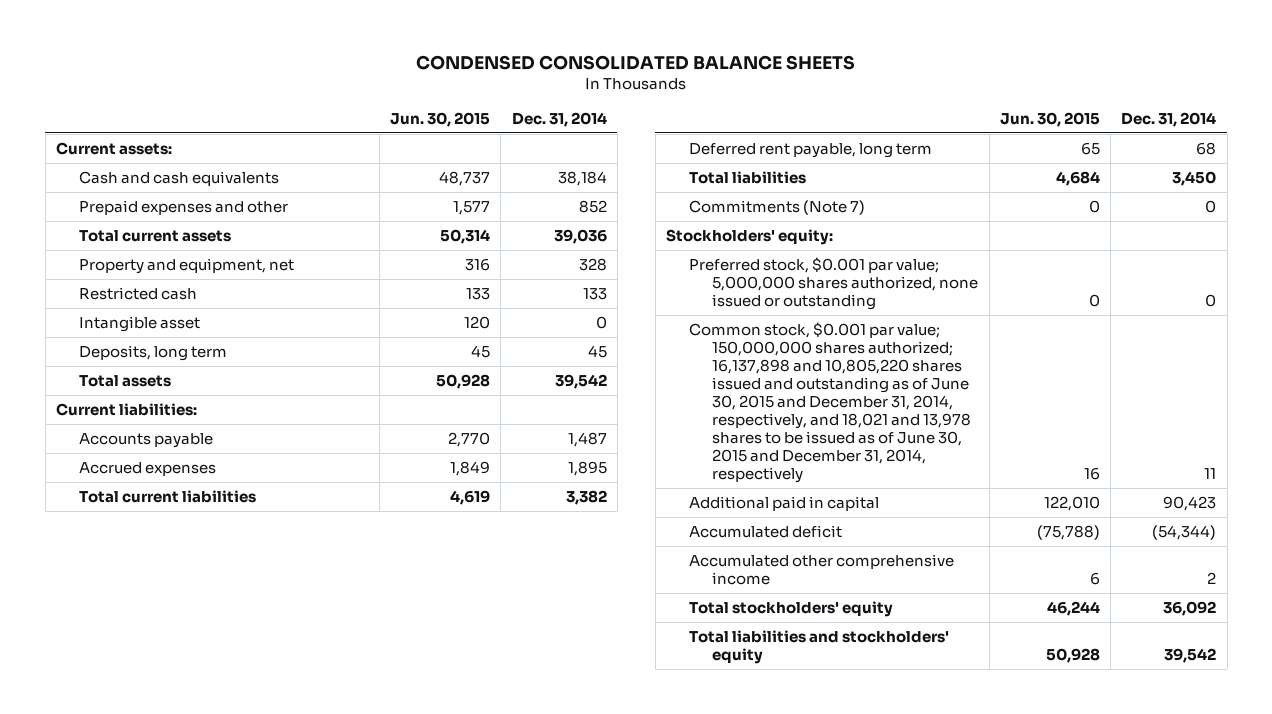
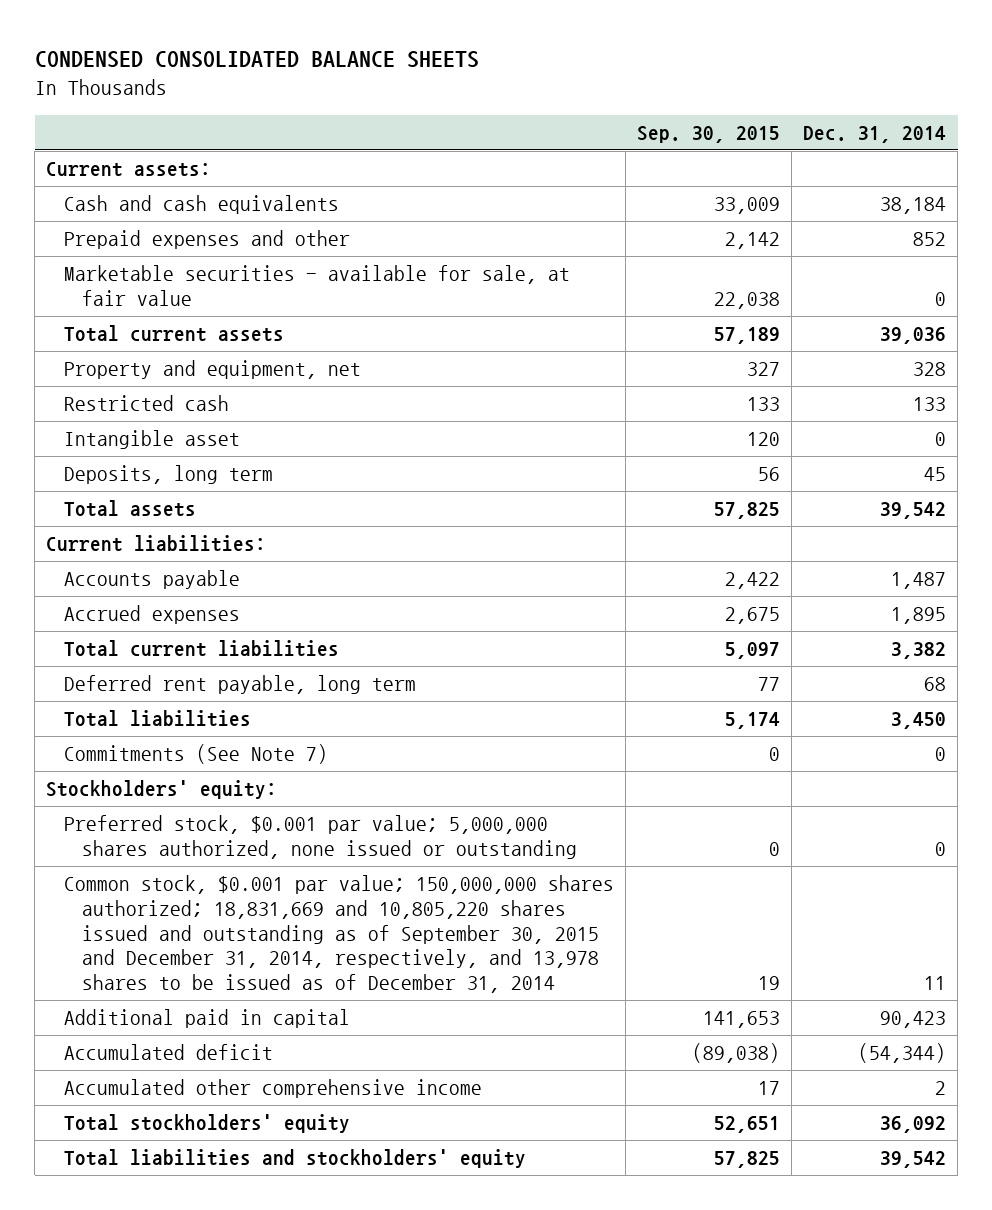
[390,111,491,127] Jun. 30, 2015 -> none
none -> [637,125,781,143] Sep. 30, 2015
none -> [63,265,570,306] Marketable securities - available for sale, at fair value
[689,199,866,215] Commitments (Note 7) -> [63,744,328,765] Commitments (See Note 7)
[689,321,972,484] Common stock, $0.001 par value; 150,000,000 shares authorized; 16,137,898 and 10,805,220 shares issued and outstanding as of June 30, 2015 and December 31, 2014, respectively, and 18,021 and 13,978 shares to be issued as of June 30, 2015 and December 31, 2014, respectively -> [63,875,614,994] Common stock, $0.001 par value; 150,000,000 shares authorized; 18,831,669 and 10,805,220 shares issued and outstanding as of September 30, 2015 and December 31, 2014, respectively, and 13,978 shares to be issued as of December 31, 2014

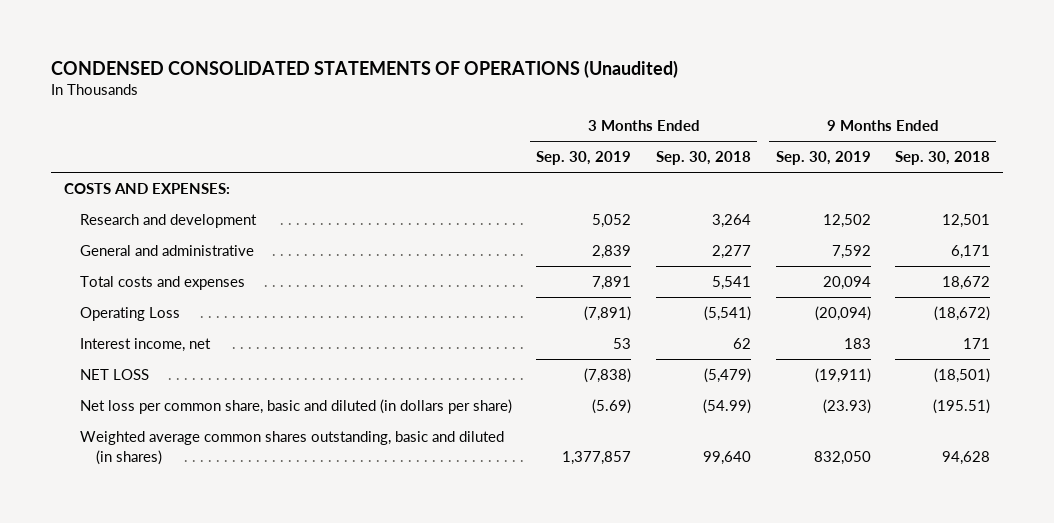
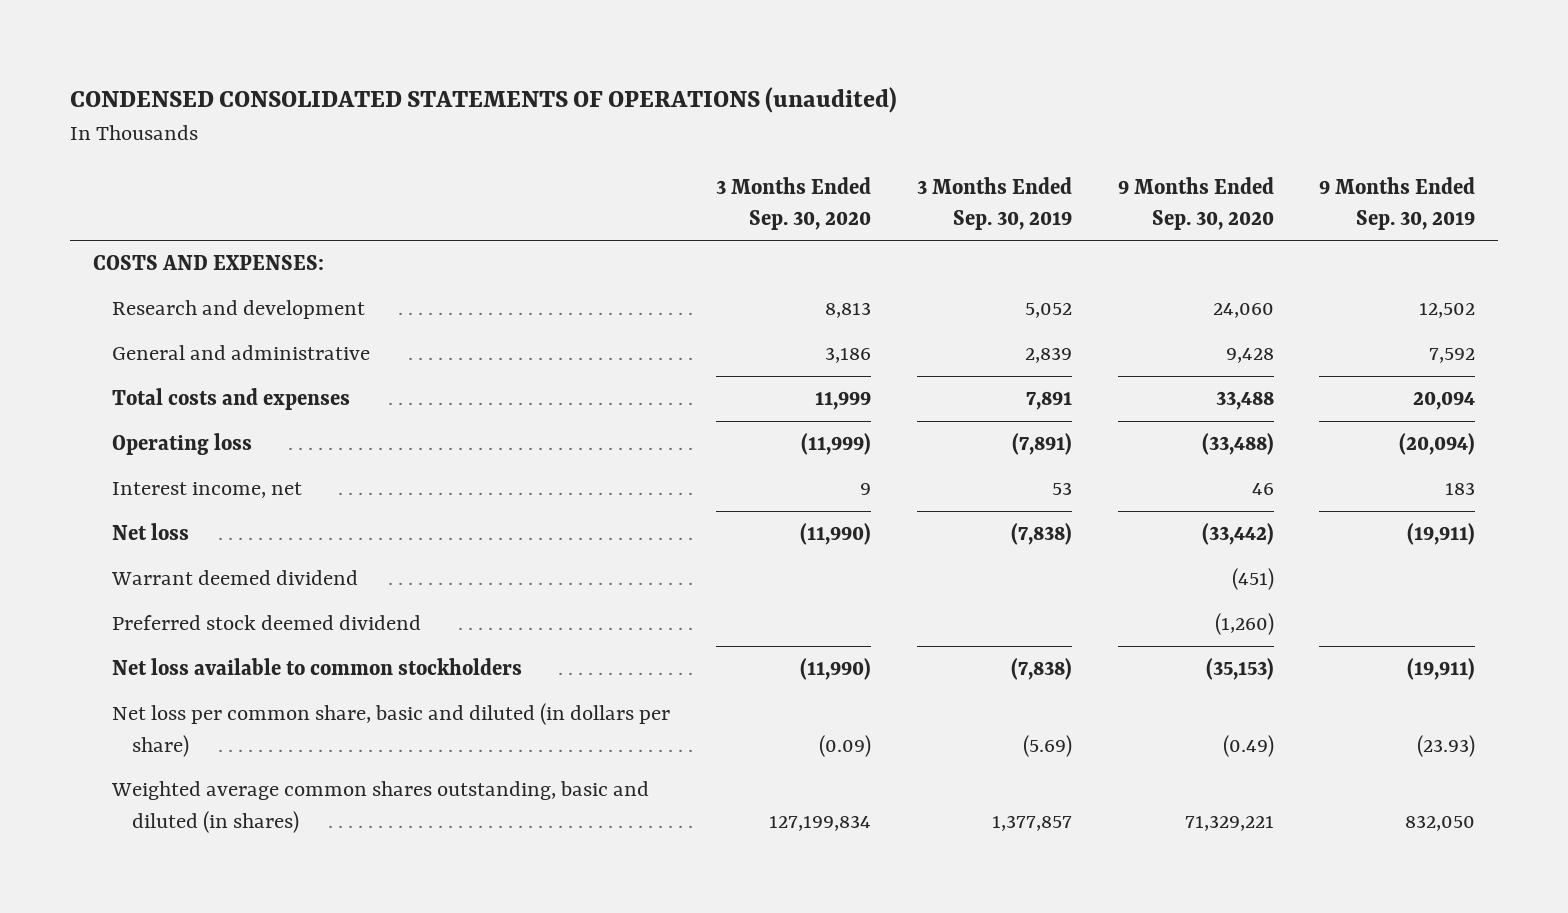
[51,59,679,78] CONDENSED CONSOLIDATED STATEMENTS OF OPERATIONS (Unaudited) -> [69,87,897,114] CONDENSED CONSOLIDATED STATEMENTS OF OPERATIONS (unaudited)
[656,151,752,166] Sep. 30, 2018 -> none
[895,151,991,166] Sep. 30, 2018 -> none
none -> [716,176,872,230] 3 Months Ended Sep. 30, 2020
none -> [1117,176,1274,230] 9 Months Ended Sep. 30, 2020
[79,306,180,321] Operating Loss -> [112,433,253,456] Operating loss
[79,368,149,380] NET LOSS -> [112,523,190,541] Net loss
none -> [111,570,359,586] Warrant deemed dividend
none -> [112,615,422,631] Preferred stock deemed dividend
none -> [112,658,523,676] Net loss available to common stockholders

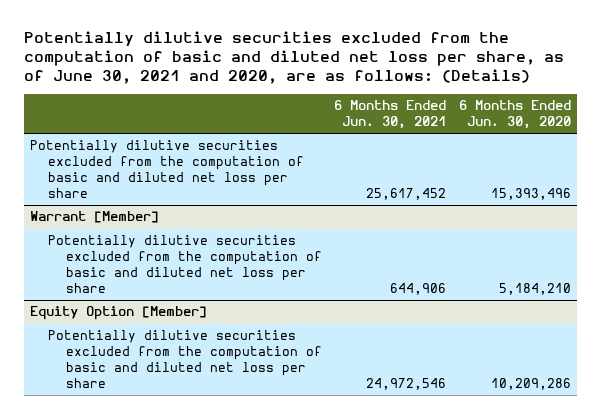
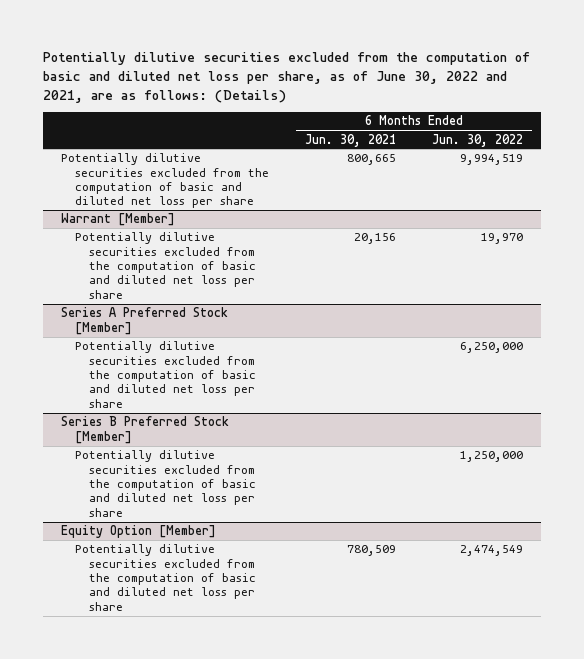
[23,30,564,85] Potentially dilutive securities excluded from the computation of basic and diluted net loss per share, as of June 30, 2021 and 2020, are as follows: (Details) -> [42,51,530,103] Potentially dilutive securities excluded from the computation of basic and diluted net loss per share, as of June 30, 2022 and 2021, are as follows: (Details)
[458,100,571,129] 6 Months Ended Jun. 30, 2020 -> none
none -> [432,133,524,147] Jun. 30, 2022
[366,187,447,200] 25,617,452 -> [346,154,396,166] 800,665
[390,282,447,295] 644,906 -> [353,233,396,245] 20,156
none -> [60,307,228,335] Series A Preferred Stock [Member]
none -> [74,341,256,408] Potentially dilutive securities excluded from the computation of basic and diluted net loss per share
none -> [60,416,229,444] Series B Preferred Stock [Member]
none -> [74,450,256,517] Potentially dilutive securities excluded from the computation of basic and diluted net loss per share
[366,377,447,390] 24,972,546 -> [346,545,396,557] 780,509

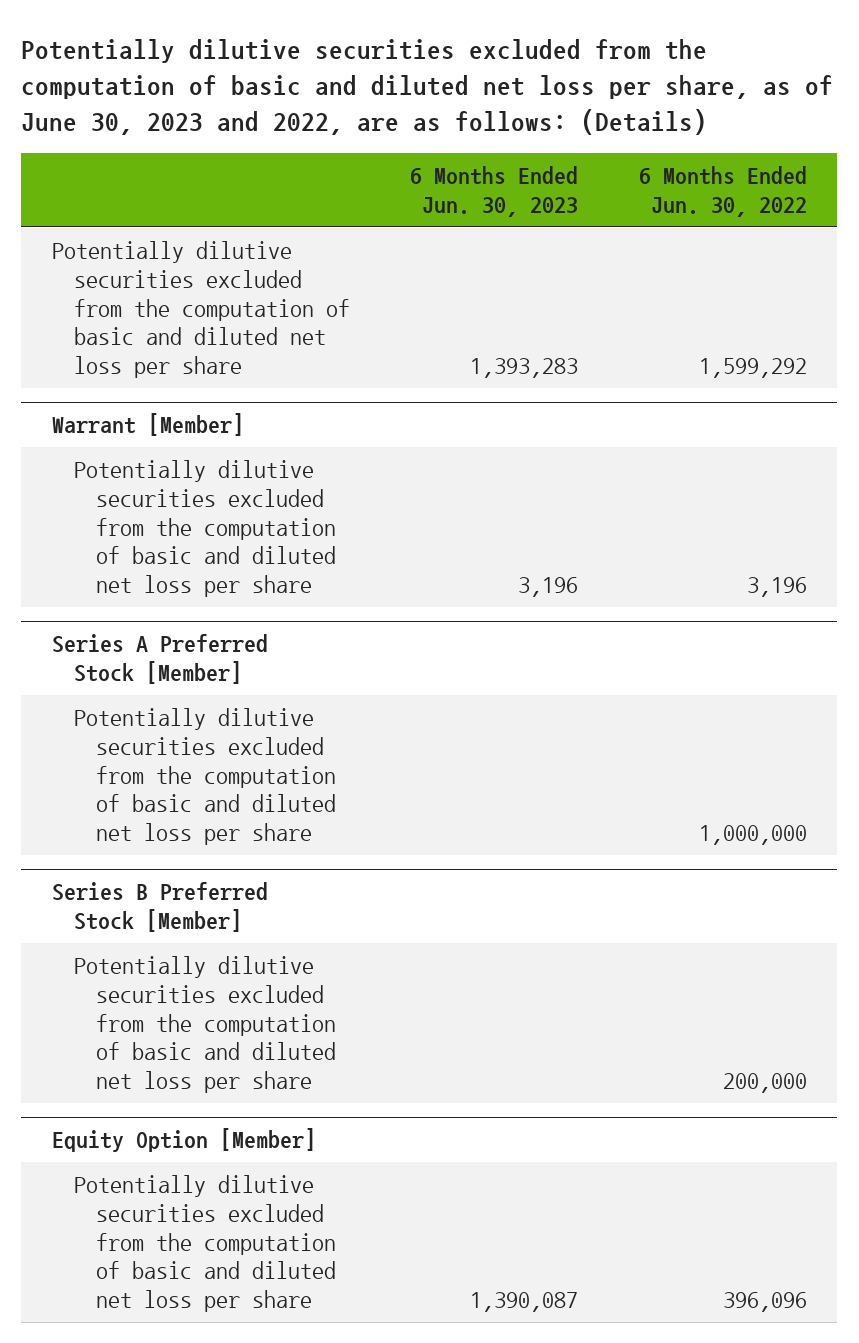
[42,51,530,103] Potentially dilutive securities excluded from the computation of basic and diluted net loss per share, as of June 30, 2022 and 2021, are as follows: (Details) -> [21,38,834,136] Potentially dilutive securities excluded from the computation of basic and diluted net loss per share, as of June 30, 2023 and 2022, are as follows: (Details)
[304,133,396,147] Jun. 30, 2021 -> none
none -> [410,166,579,218] 6 Months Ended Jun. 30, 2023
[460,154,524,166] 9,994,519 -> [698,358,807,379] 1,599,292
[481,233,524,245] 19,970 -> [746,577,807,598] 3,196
[460,342,524,354] 6,250,000 -> [698,825,807,846] 1,000,000
[460,451,524,463] 1,250,000 -> [722,1073,807,1094] 200,000
[460,545,524,557] 2,474,549 -> [722,1292,807,1313] 396,096

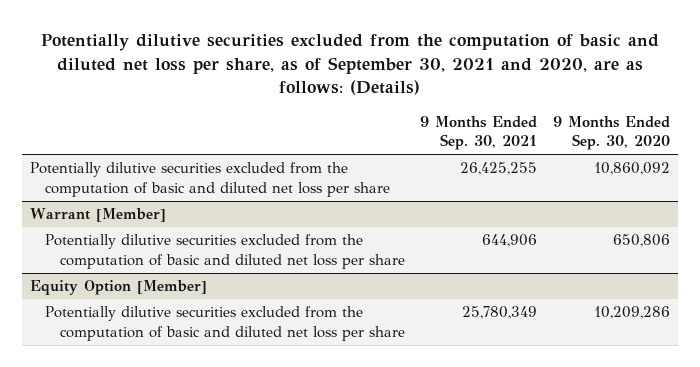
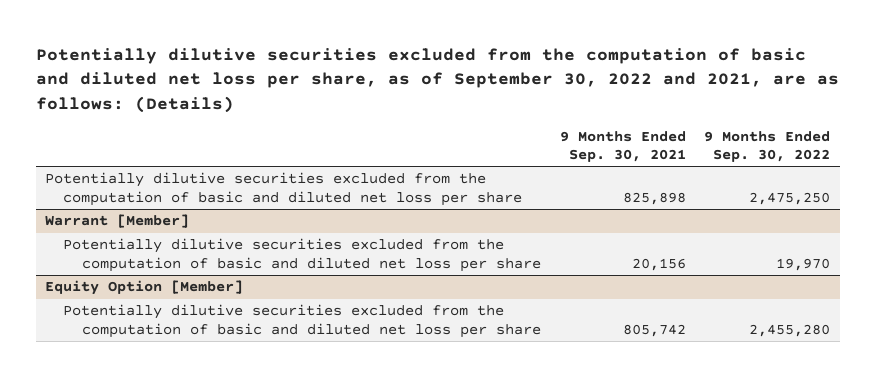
[41,34,660,96] Potentially dilutive securities excluded from the computation of basic and diluted net loss per share, as of September 30, 2021 and 2020, are as follows: (Details) -> [35,47,839,113] Potentially dilutive securities excluded from the computation of basic and diluted net loss per share, as of September 30, 2022 and 2021, are as follows: (Details)
[552,116,670,151] 9 Months Ended Sep. 30, 2020 -> none
none -> [704,130,831,162] 9 Months Ended Sep. 30, 2022
[460,162,538,176] 26,425,255 -> [622,191,686,205] 825,898
[482,234,538,248] 644,906 -> [631,257,686,271] 20,156
[462,306,538,320] 25,780,349 -> [622,323,686,337] 805,742

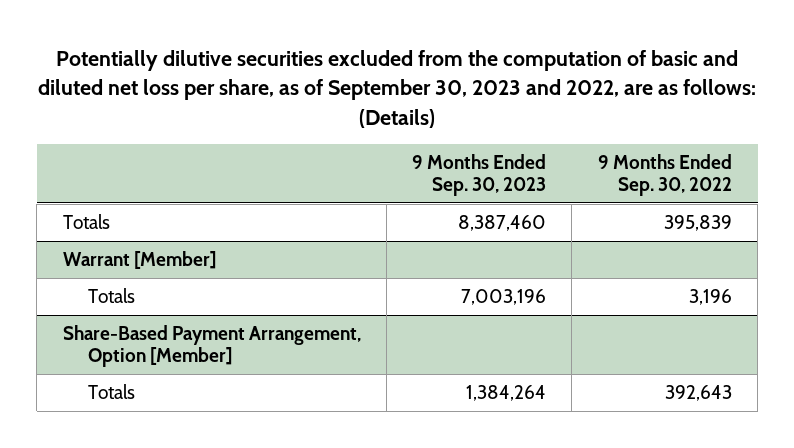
[35,47,839,113] Potentially dilutive securities excluded from the computation of basic and diluted net loss per share, as of September 30, 2022 and 2021, are as follows: (Details) -> [38,50,757,128] Potentially dilutive securities excluded from the computation of basic and diluted net loss per share, as of September 30, 2023 and 2022, are as follows: (Details)
[559,130,686,162] 9 Months Ended Sep. 30, 2021 -> none
none -> [412,153,547,196] 9 Months Ended Sep. 30, 2023
[44,172,523,206] Potentially dilutive securities excluded from the computation of basic and diluted net loss per share -> none
none -> [62,214,110,230] Totals
[63,238,541,272] Potentially dilutive securities excluded from the computation of basic and diluted net loss per share -> none
[44,280,243,296] Equity Option [Member] -> none
[63,304,541,338] Potentially dilutive securities excluded from the computation of basic and diluted net loss per share -> none
none -> [87,288,135,304] Totals
none -> [62,325,361,368] Share-Based Payment Arrangement, Option [Member]
none -> [87,384,135,400] Totals

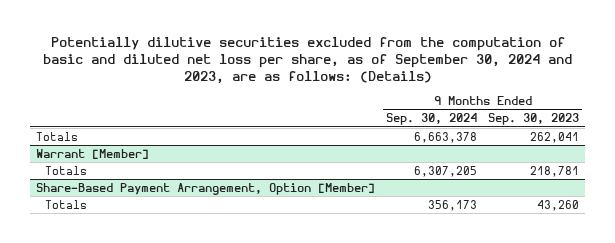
[38,50,757,128] Potentially dilutive securities excluded from the computation of basic and diluted net loss per share, as of September 30, 2023 and 2022, are as follows: (Details) -> [42,37,572,85] Potentially dilutive securities excluded from the computation of basic and diluted net loss per share, as of September 30, 2024 and 2023, are as follows: (Details)
[597,153,732,196] 9 Months Ended Sep. 30, 2022 -> none
none -> [386,113,478,126] Sep. 30, 2024
[458,215,547,232] 8,387,460 -> [530,131,580,143] 262,041
[461,289,547,306] 7,003,196 -> [530,165,580,177] 218,781
[466,385,547,402] 1,384,264 -> [537,199,580,211] 43,260

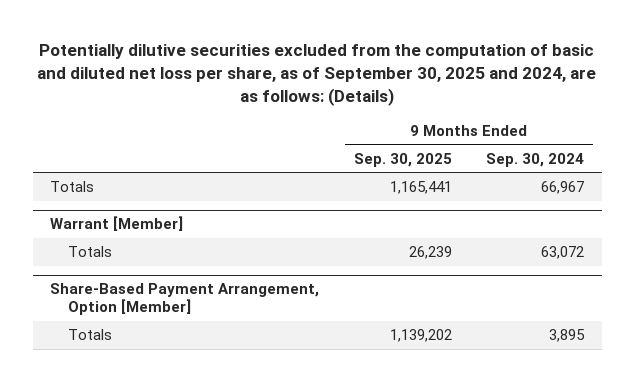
[42,37,572,85] Potentially dilutive securities excluded from the computation of basic and diluted net loss per share, as of September 30, 2024 and 2023, are as follows: (Details) -> [37,44,597,107] Potentially dilutive securities excluded from the computation of basic and diluted net loss per share, as of September 30, 2025 and 2024, are as follows: (Details)
[488,113,580,126] Sep. 30, 2023 -> none
none -> [353,152,452,167] Sep. 30, 2025
[414,131,478,143] 6,663,378 -> [541,181,585,195] 66,967
[414,165,478,177] 6,307,205 -> [541,246,585,260] 63,072
[428,199,478,211] 356,173 -> [549,329,586,343] 3,895

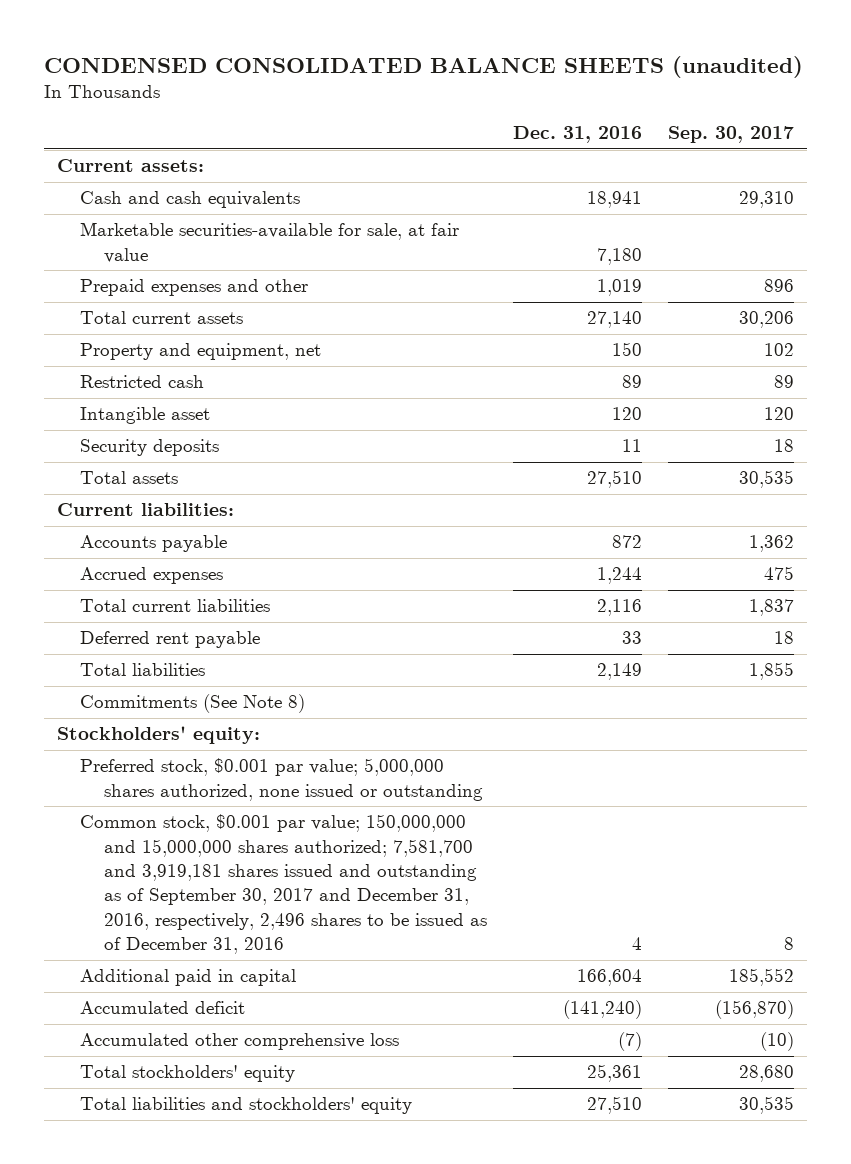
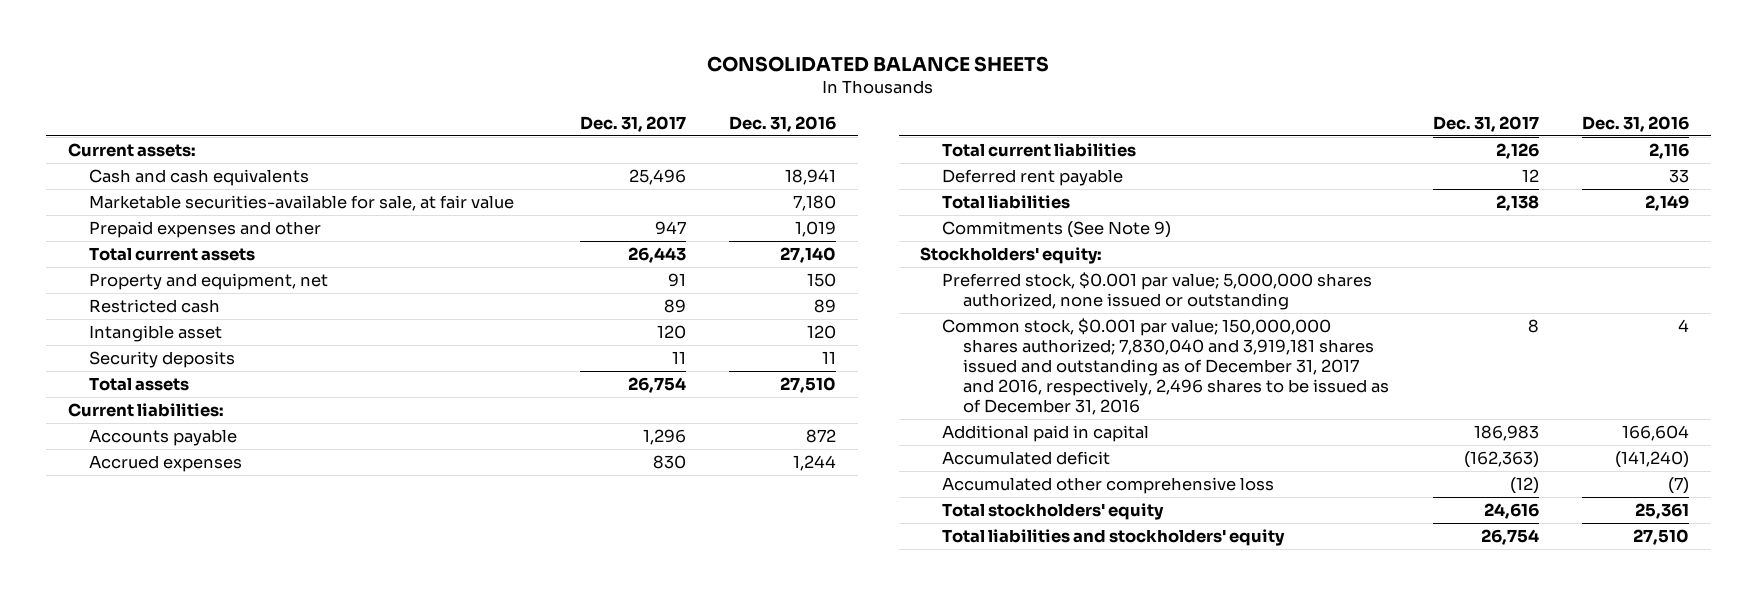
[43,55,803,78] CONDENSED CONSOLIDATED BALANCE SHEETS (unaudited) -> [707,56,1050,73] CONSOLIDATED BALANCE SHEETS
[668,126,795,144] Sep. 30, 2017 -> none
none -> [579,115,686,132] Dec. 31, 2017
[80,694,306,714] Commitments (See Note 8) -> [941,221,1171,239] Commitments (See Note 9)
[80,814,488,955] Common stock, $0.001 par value; 150,000,000 and 15,000,000 shares authorized; 7,581,700 and 3,919,181 shares issued and outstanding as of September 30, 2017 and December 31, 2016, respectively, 2,496 shares to be issued as of December 31, 2016 -> [941,318,1390,415] Common stock, $0.001 par value; 150,000,000 shares authorized; 7,830,040 and 3,919,181 shares issued and outstanding as of December 31, 2017 and 2016, respectively, 2,496 shares to be issued as of December 31, 2016

